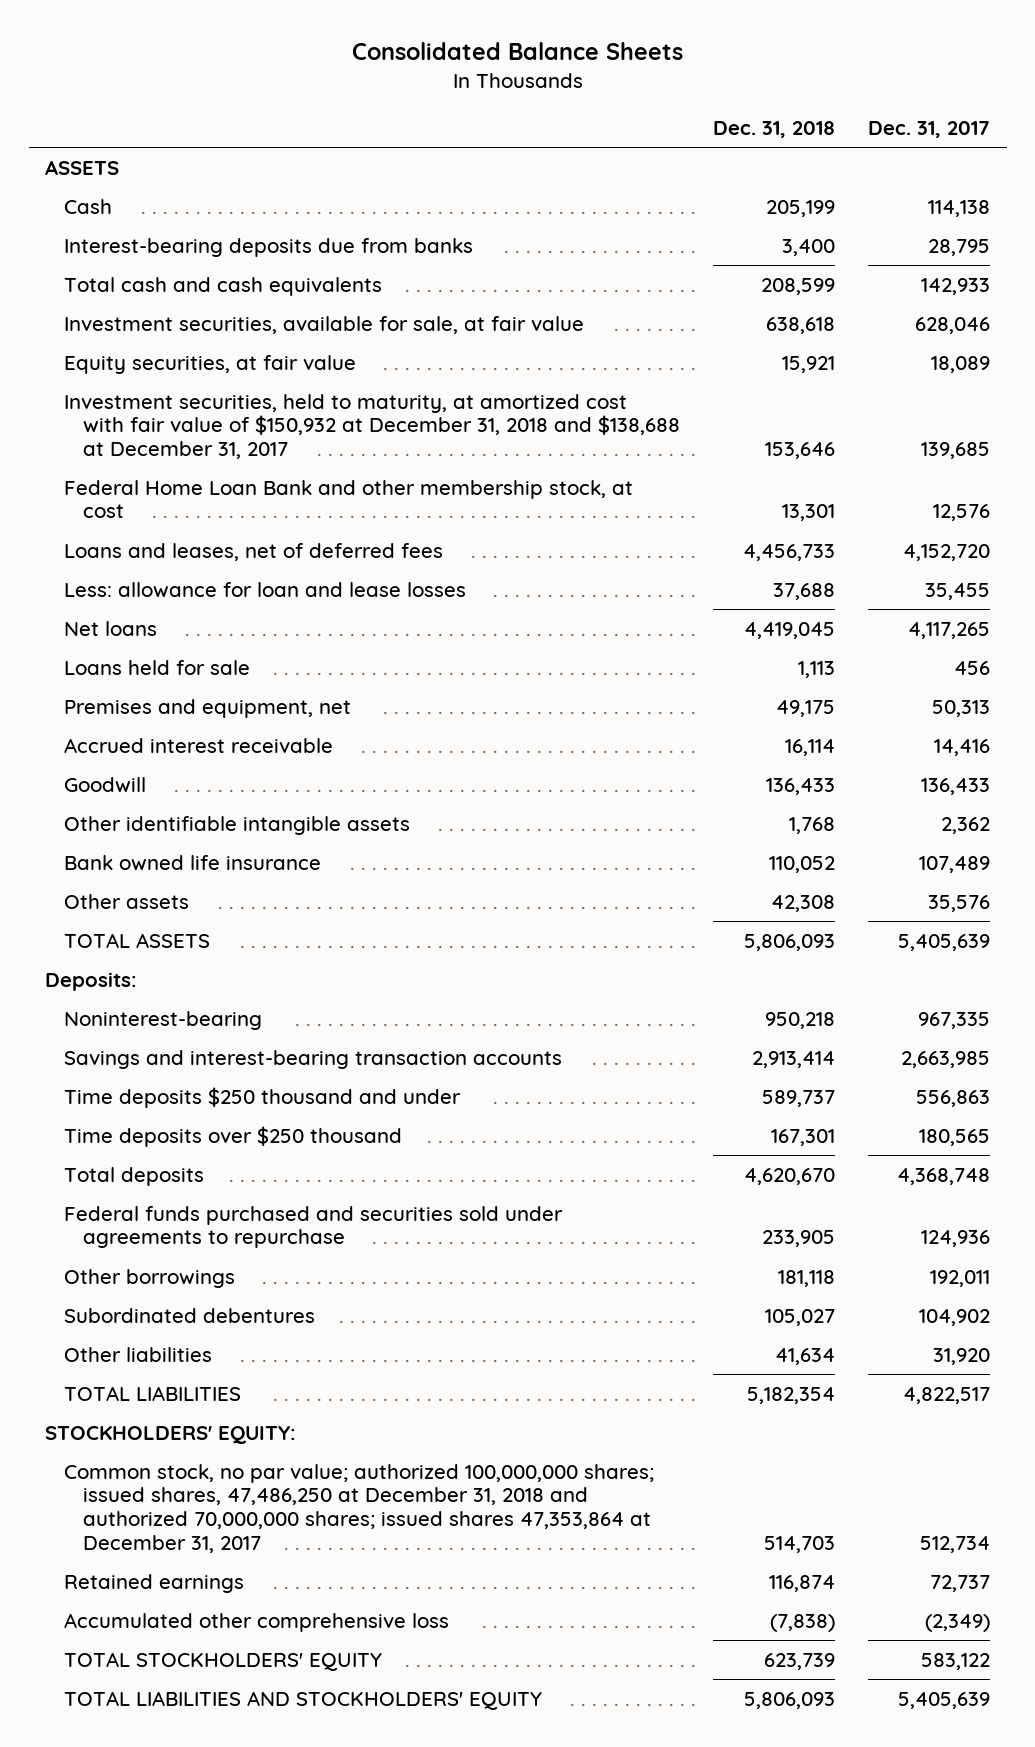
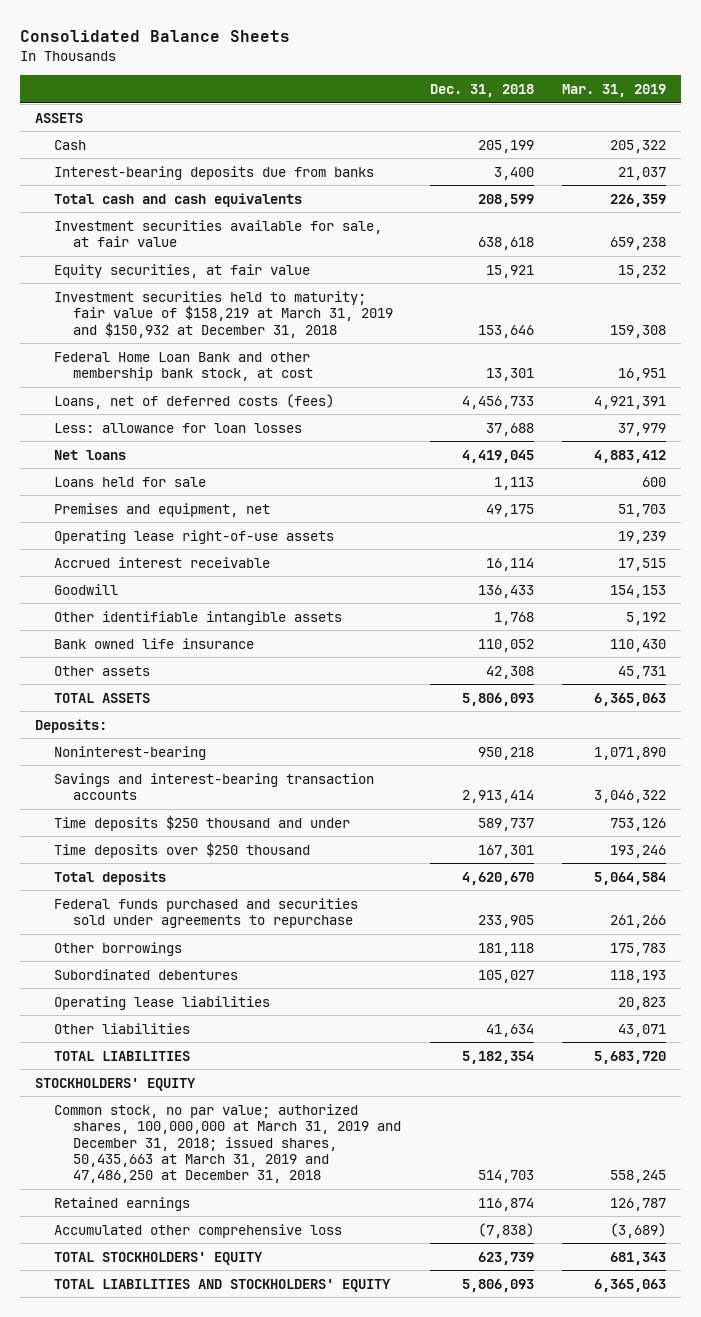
[868,120,991,138] Dec. 31, 2017 -> none
none -> [562,84,667,98] Mar. 31, 2019
[64,315,585,334] Investment securities, available for sale, at fair value -> [53,219,382,248] Investment securities available for sale, at fair value
[64,393,680,460] Investment securities, held to maturity, at amortized cost with fair value of $150,932 at December 31, 2018 and $138,688 at December 31, 2017 -> [53,290,393,338] Investment securities held to maturity; fair value of $158,219 at March 31, 2019 and $150,932 at December 31, 2018
[64,479,634,519] Federal Home Loan Bank and other membership stock, at cost -> [53,351,313,382] Federal Home Loan Bank and other membership bank stock, at cost
[64,542,444,561] Loans and leases, net of deferred fees -> [53,393,334,409] Loans, net of deferred costs (fees)
[64,581,467,598] Less: allowance for loan and lease losses -> [53,422,302,433] Less: allowance for loan losses
none -> [53,529,334,544] Operating lease right-of-use assets
none -> [53,995,270,1010] Operating lease liabilities
[45,1425,297,1444] STOCKHOLDERS' EQUITY: -> [34,1077,196,1091] STOCKHOLDERS' EQUITY
[64,1463,655,1553] Common stock, no par value; authorized 100,000,000 shares; issued shares, 47,486,250 at December 31, 2018 and authorized 70,000,000 shares; issued shares 47,353,864 at December 31, 2017 -> [53,1103,401,1184] Common stock, no par value; authorized shares, 100,000,000 at March 31, 2019 and December 31, 2018; issued shares, 50,435,663 at March 31, 2019 and 47,486,250 at December 31, 2018

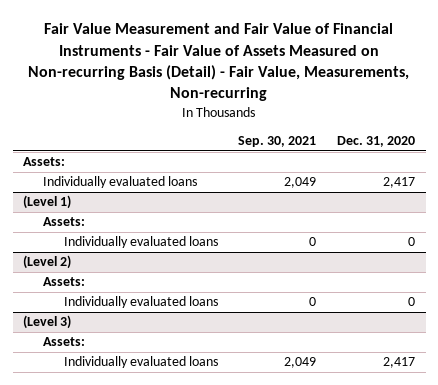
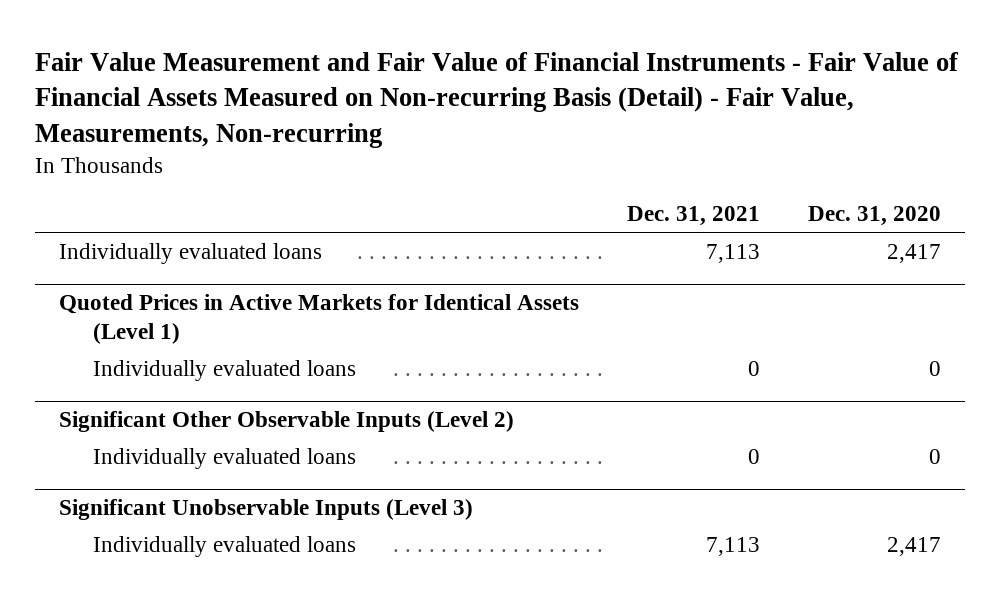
[28,23,410,102] Fair Value Measurement and Fair Value of Financial Instruments - Fair Value of Assets Measured on Non-recurring Basis (Detail) - Fair Value, Measurements, Non-recurring -> [35,51,960,148] Fair Value Measurement and Fair Value of Financial Instruments - Fair Value of Financial Assets Measured on Non-recurring Basis (Detail) - Fair Value, Measurements, Non-recurring
[238,136,317,148] Sep. 30, 2021 -> none
none -> [626,206,760,227] Dec. 31, 2021
[23,157,66,167] Assets: -> none
[43,217,86,227] Assets: -> none
[23,195,72,210] (Level 1) -> [59,294,580,345] Quoted Prices in Active Markets for Identical Assets (Level 1)
[43,277,86,287] Assets: -> none
[23,255,72,270] (Level 2) -> [59,411,515,433] Significant Other Observable Inputs (Level 2)
[43,337,86,347] Assets: -> none
[23,315,72,330] (Level 3) -> [59,499,474,521] Significant Unobservable Inputs (Level 3)

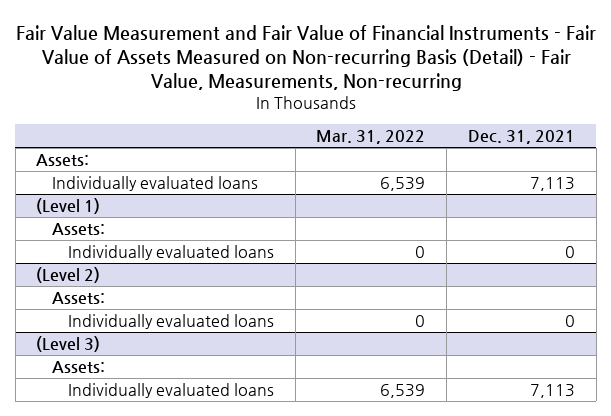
[35,51,960,148] Fair Value Measurement and Fair Value of Financial Instruments - Fair Value of Financial Assets Measured on Non-recurring Basis (Detail) - Fair Value, Measurements, Non-recurring -> [15,25,596,92] Fair Value Measurement and Fair Value of Financial Instruments - Fair Value of Assets Measured on Non-recurring Basis (Detail) - Fair Value, Measurements, Non-recurring
[807,206,941,227] Dec. 31, 2020 -> none
none -> [316,129,426,144] Mar. 31, 2022
none -> [36,153,90,166] Assets:
[59,294,580,345] Quoted Prices in Active Markets for Identical Assets (Level 1) -> [36,197,101,214] (Level 1)
none -> [52,222,106,235] Assets:
[59,411,515,433] Significant Other Observable Inputs (Level 2) -> [36,266,101,283] (Level 2)
none -> [52,291,106,304] Assets:
[59,499,474,521] Significant Unobservable Inputs (Level 3) -> [36,335,101,352] (Level 3)
none -> [52,360,106,373] Assets:

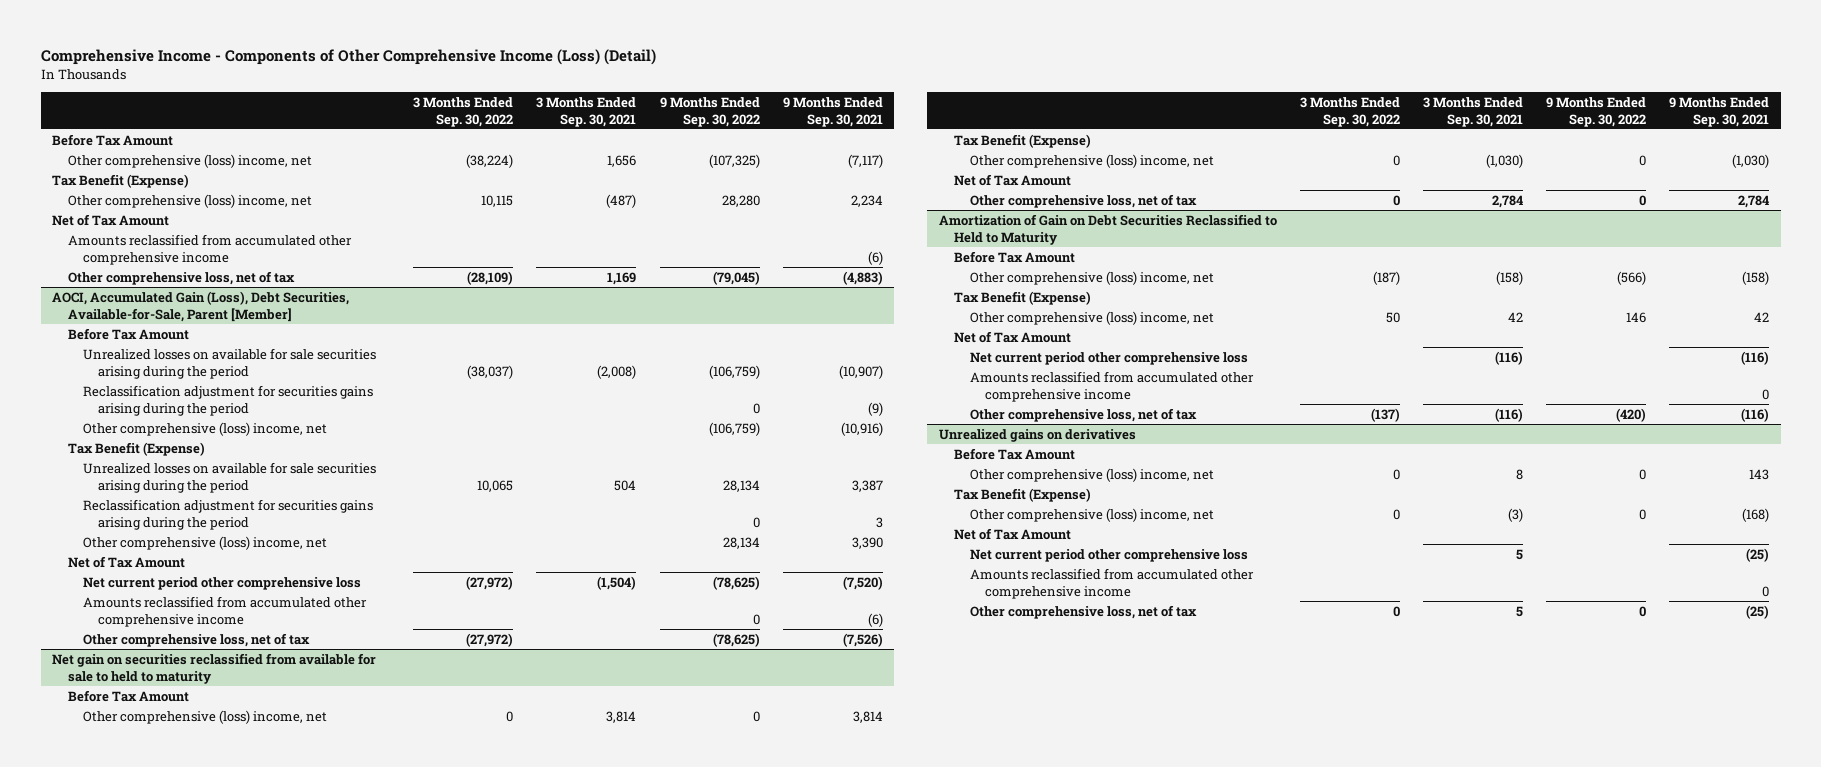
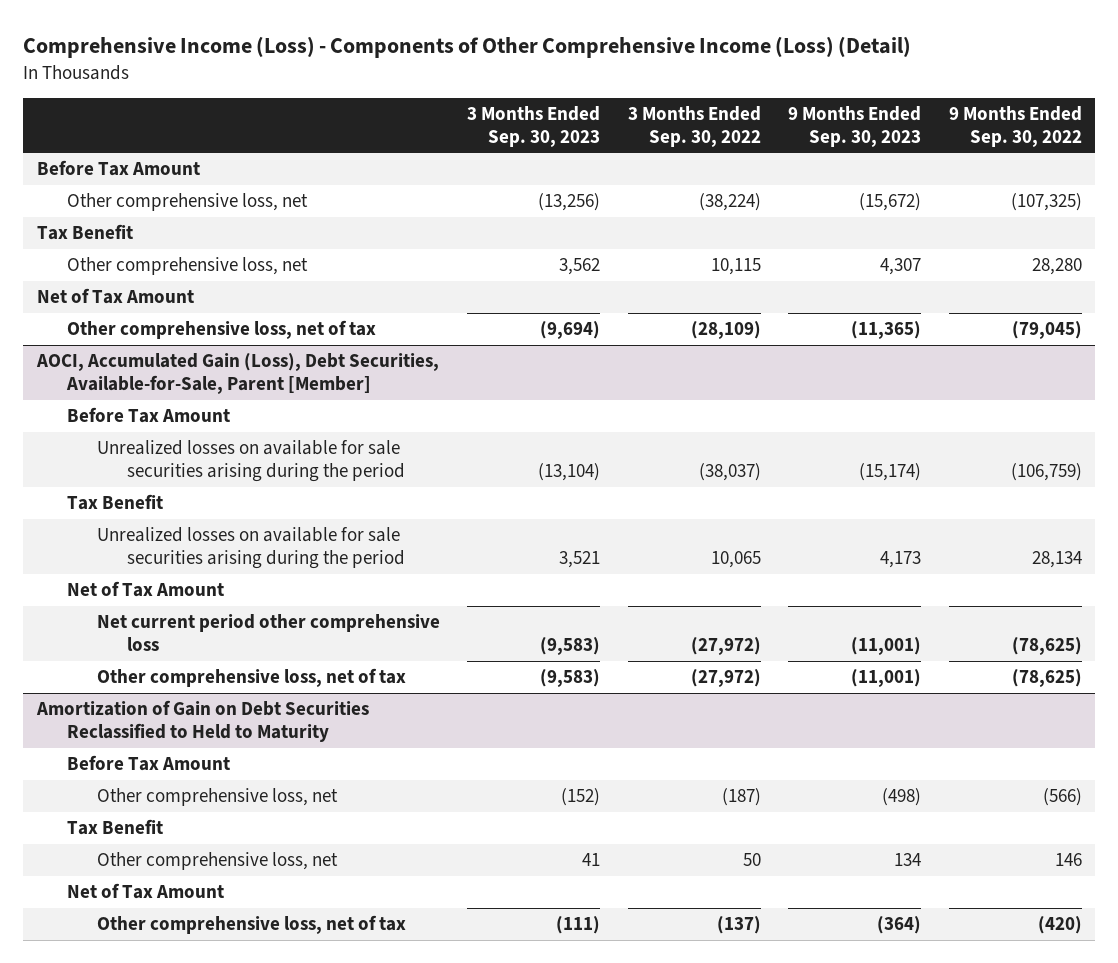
[40,48,656,65] Comprehensive Income - Components of Other Comprehensive Income (Loss) (Detail) -> [22,35,911,58] Comprehensive Income (Loss) - Components of Other Comprehensive Income (Loss) (Detail)
[536,96,637,127] 3 Months Ended Sep. 30, 2021 -> none
[782,96,883,127] 9 Months Ended Sep. 30, 2021 -> none
none -> [467,106,601,147] 3 Months Ended Sep. 30, 2023
none -> [788,106,922,147] 9 Months Ended Sep. 30, 2023
[67,153,312,168] Other comprehensive (loss) income, net -> [66,193,308,212] Other comprehensive loss, net
[52,173,190,188] Tax Benefit (Expense) -> [36,224,133,241] Tax Benefit
[67,193,312,208] Other comprehensive (loss) income, net -> [66,257,308,276] Other comprehensive loss, net
[67,233,352,265] Amounts reclassified from accumulated other comprehensive income -> none
[82,384,373,416] Reclassification adjustment for securities gains arising during the period -> none
[82,421,327,436] Other comprehensive (loss) income, net -> none
[67,441,205,456] Tax Benefit (Expense) -> [66,494,163,511] Tax Benefit
[82,498,373,530] Reclassification adjustment for securities gains arising during the period -> none
[82,535,327,550] Other comprehensive (loss) income, net -> none
[82,595,367,627] Amounts reclassified from accumulated other comprehensive income -> none
[52,652,377,684] Net gain on securities reclassified from available for sale to held to maturity -> none
[67,689,189,702] Before Tax Amount -> none
[82,709,327,724] Other comprehensive (loss) income, net -> none
[954,133,1092,148] Tax Benefit (Expense) -> none
[969,153,1214,168] Other comprehensive (loss) income, net -> none
[954,173,1072,186] Net of Tax Amount -> none
[969,193,1197,208] Other comprehensive loss, net of tax -> none
[969,270,1214,285] Other comprehensive (loss) income, net -> [96,788,338,807] Other comprehensive loss, net
[954,290,1092,305] Tax Benefit (Expense) -> [66,819,163,836] Tax Benefit
[969,310,1214,325] Other comprehensive (loss) income, net -> [96,852,338,871] Other comprehensive loss, net
[969,351,1248,365] Net current period other comprehensive loss -> none
[969,370,1254,402] Amounts reclassified from accumulated other comprehensive income -> none
[938,428,1136,442] Unrealized gains on derivatives -> none
[954,447,1076,460] Before Tax Amount -> none
[969,467,1214,482] Other comprehensive (loss) income, net -> none
[954,487,1092,502] Tax Benefit (Expense) -> none
[969,507,1214,522] Other comprehensive (loss) income, net -> none
[954,527,1072,540] Net of Tax Amount -> none
[969,548,1248,562] Net current period other comprehensive loss -> none
[969,567,1254,599] Amounts reclassified from accumulated other comprehensive income -> none
[969,604,1197,619] Other comprehensive loss, net of tax -> none

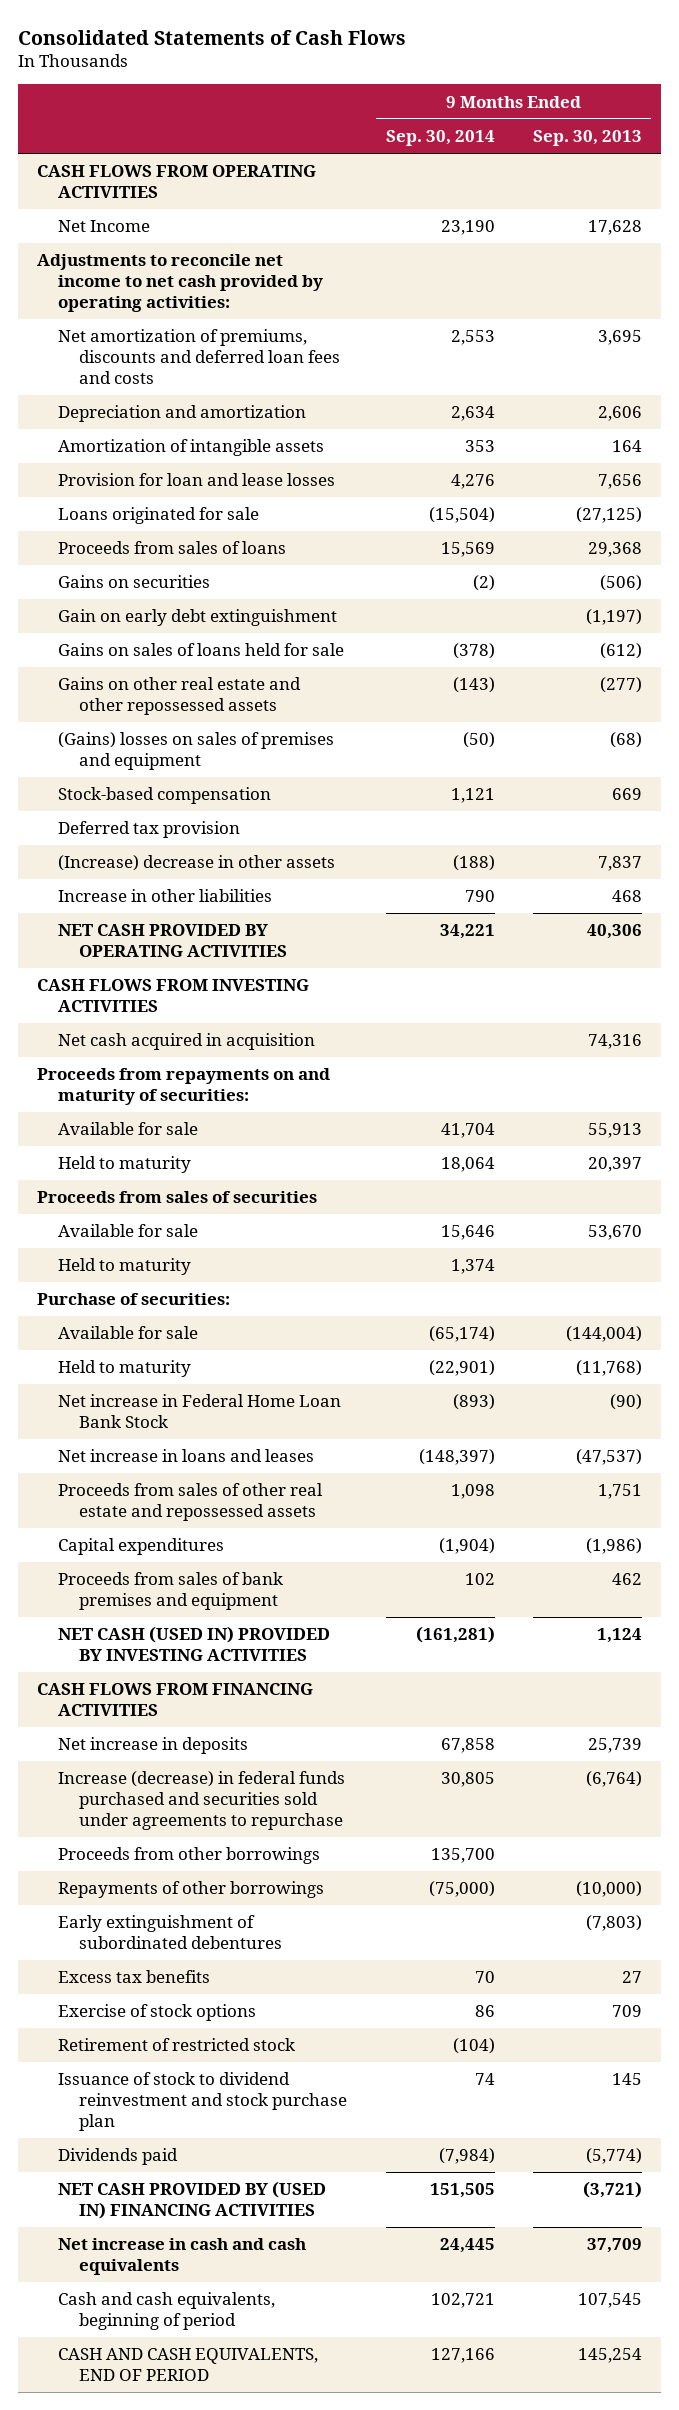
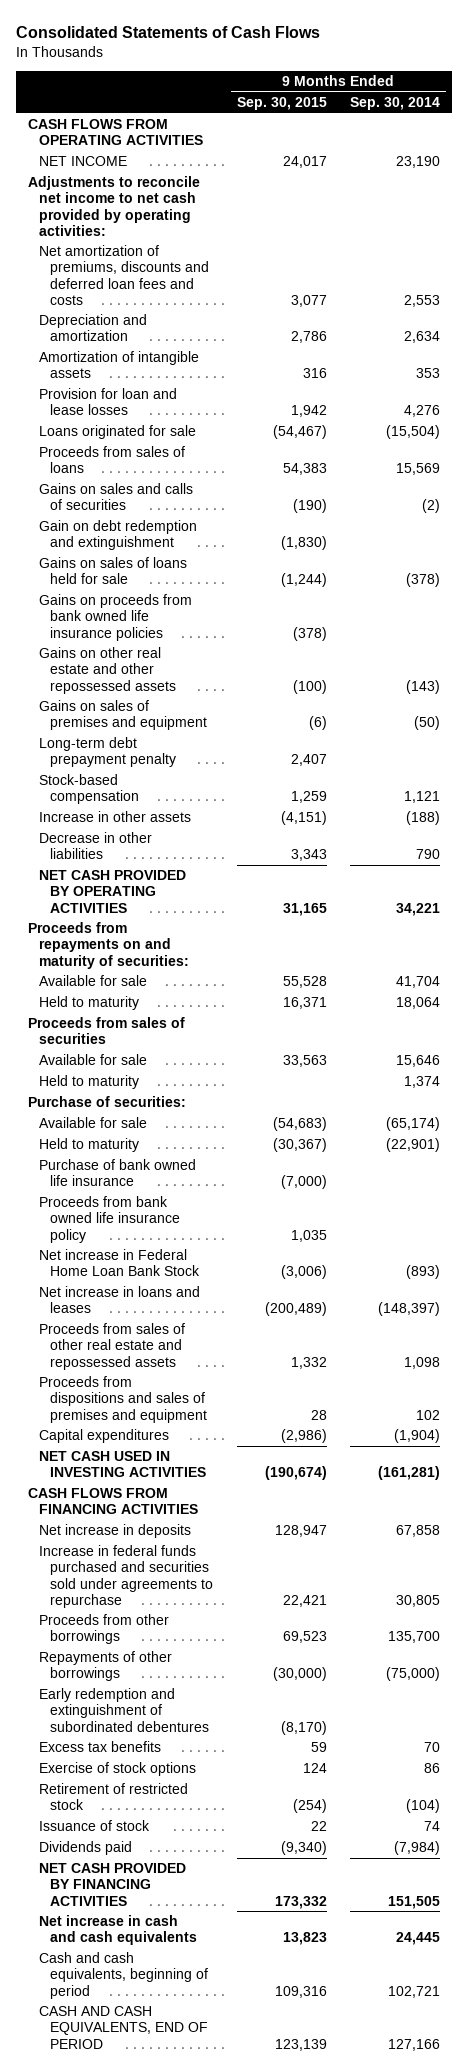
[532,130,642,147] Sep. 30, 2013 -> none
none -> [236,97,327,111] Sep. 30, 2015
[58,220,151,233] Net Income -> [39,156,128,167] NET INCOME
[58,575,211,589] Gains on securities -> none
none -> [39,483,194,511] Gains on sales and calls of securities
[58,609,338,627] Gain on early debt extinguishment -> [39,520,198,551] Gain on debt redemption and extinguishment
none -> [39,594,193,641] Gains on proceeds from bank owned life insurance policies
[58,732,335,771] (Gains) losses on sales of premises and equipment -> [39,700,208,731] Gains on sales of premises and equipment
none -> [39,737,177,768] Long-term debt prepayment penalty
[58,821,241,839] Deferred tax provision -> none
[58,855,336,872] (Increase) decrease in other assets -> [39,811,192,823] Increase in other assets
[58,889,273,903] Increase in other liabilities -> [39,832,153,860] Decrease in other liabilities
[37,979,310,1013] CASH FLOWS FROM INVESTING ACTIVITIES -> none
[58,1033,316,1051] Net cash acquired in acquisition -> none
none -> [39,1159,197,1187] Purchase of bank owned life insurance
none -> [39,1196,181,1243] Proceeds from bank owned life insurance policy
none -> [39,1376,208,1423] Proceeds from dispositions and sales of premises and equipment
[58,1572,284,1611] Proceeds from sales of bank premises and equipment -> none
[58,1626,331,1662] NET CASH (USED IN) PROVIDED BY INVESTING ACTIVITIES -> [39,1451,207,1478] NET CASH USED IN INVESTING ACTIVITIES
[58,1771,346,1831] Increase (decrease) in federal funds purchased and securities sold under agreements to repurchase -> [39,1545,214,1608] Increase in federal funds purchased and securities sold under agreements to repurchase
[58,1915,283,1950] Early extinguishment of subordinated debentures -> [39,1688,210,1732] Early redemption and extinguishment of subordinated debentures
[58,2072,348,2132] Issuance of stock to dividend reinvestment and stock purchase plan -> none
none -> [39,1820,151,1832] Issuance of stock
[58,2181,327,2220] NET CASH PROVIDED BY (USED IN) FINANCING ACTIVITIES -> [39,1863,187,1906] NET CASH PROVIDED BY FINANCING ACTIVITIES

